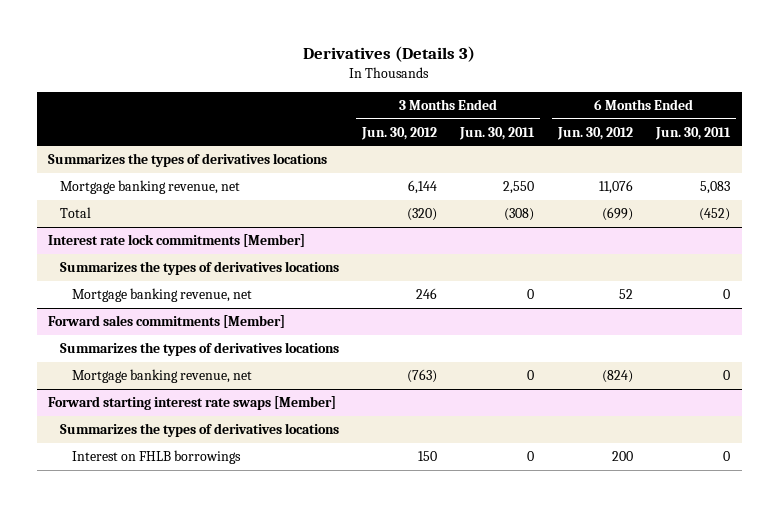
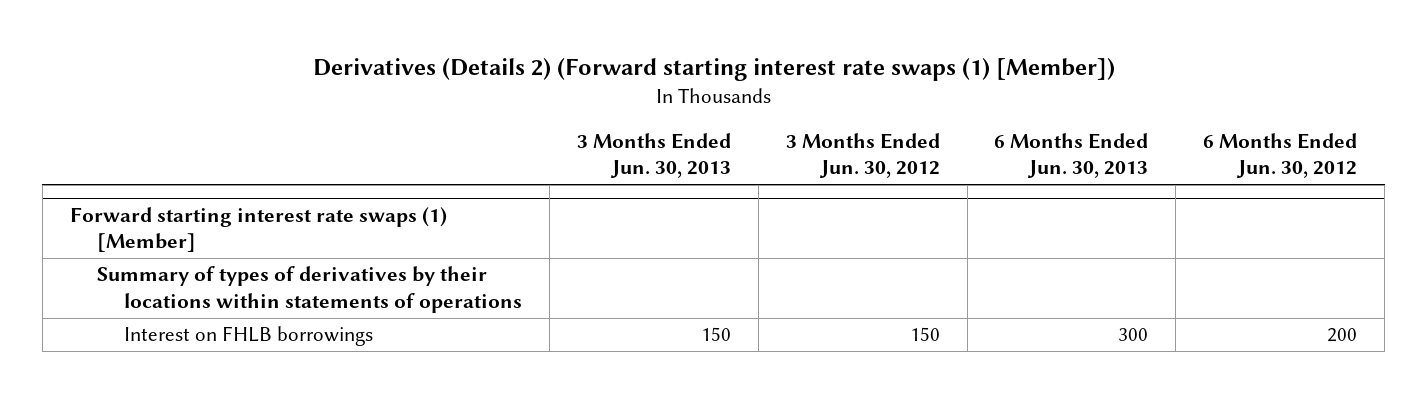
[303,45,476,62] Derivatives (Details 3) -> [312,57,1115,81] Derivatives (Details 2) (Forward starting interest rate swaps (1) [Member])
[459,126,536,140] Jun. 30, 2011 -> none
[654,126,731,140] Jun. 30, 2011 -> none
none -> [576,132,731,179] 3 Months Ended Jun. 30, 2013
none -> [994,132,1149,179] 6 Months Ended Jun. 30, 2013
[48,153,328,168] Summarizes the types of derivatives locations -> none
[59,180,240,195] Mortgage banking revenue, net -> none
[59,207,91,219] Total -> none
[48,234,306,248] Interest rate lock commitments [Member] -> none
[59,261,339,276] Summarizes the types of derivatives locations -> none
[71,288,252,303] Mortgage banking revenue, net -> none
[48,315,286,329] Forward sales commitments [Member] -> none
[59,342,339,357] Summarizes the types of derivatives locations -> none
[71,369,252,384] Mortgage banking revenue, net -> none
[59,423,339,438] Summarizes the types of derivatives locations -> none
[48,396,337,411] Forward starting interest rate swaps [Member] -> [69,206,447,253] Forward starting interest rate swaps (1) [Member]
none -> [96,266,522,314] Summary of types of derivatives by their locations within statements of operations

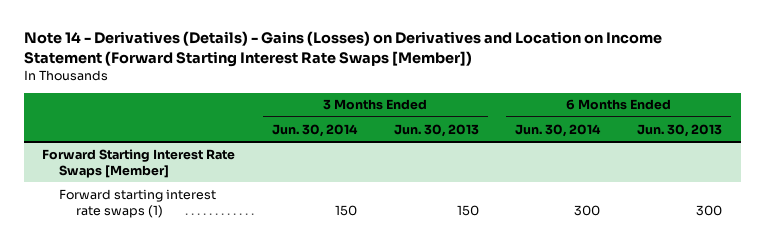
[312,57,1115,81] Derivatives (Details 2) (Forward starting interest rate swaps (1) [Member]) -> [23,31,662,68] Note 14 - Derivatives (Details) - Gains (Losses) on Derivatives and Location on Income Statement (Forward Starting Interest Rate Swaps [Member])
[785,132,940,179] 3 Months Ended Jun. 30, 2012 -> none
[1203,132,1358,179] 6 Months Ended Jun. 30, 2012 -> none
none -> [271,123,358,137] Jun. 30, 2014
none -> [515,123,602,137] Jun. 30, 2014
[96,266,522,314] Summary of types of derivatives by their locations within statements of operations -> none
[69,206,447,253] Forward starting interest rate swaps (1) [Member] -> [42,148,236,178] Forward Starting Interest Rate Swaps [Member]
[123,326,373,347] Interest on FHLB borrowings -> [58,188,216,218] Forward starting interest rate swaps (1)

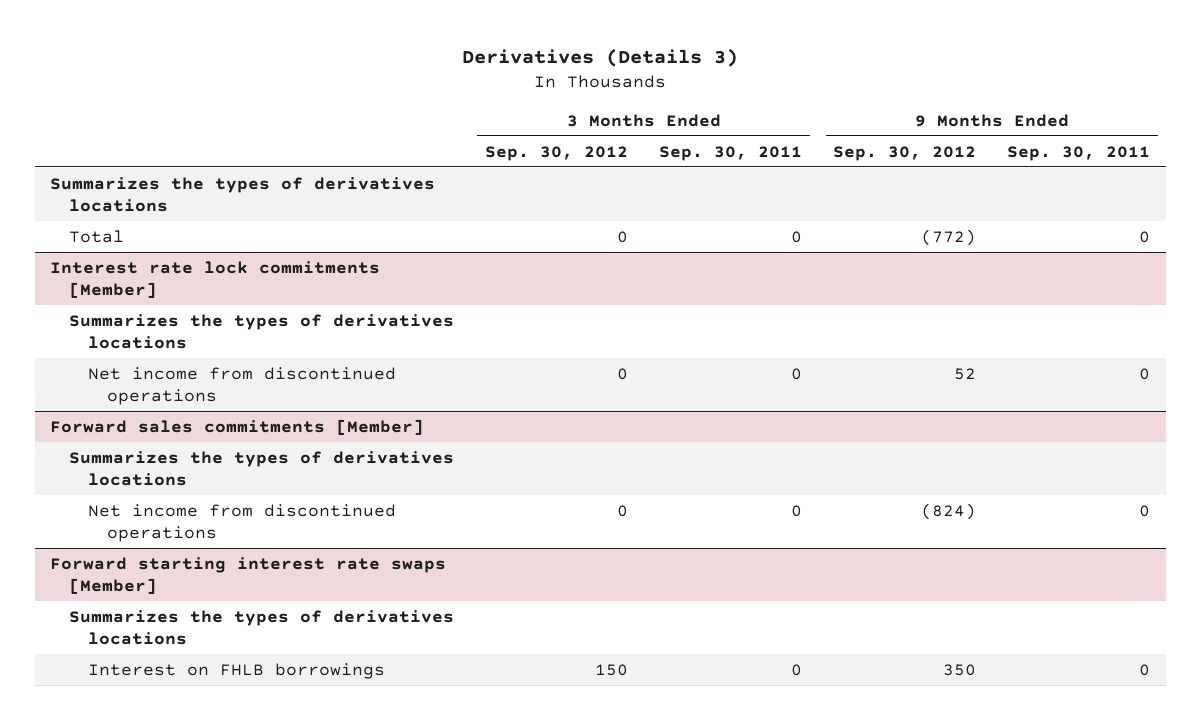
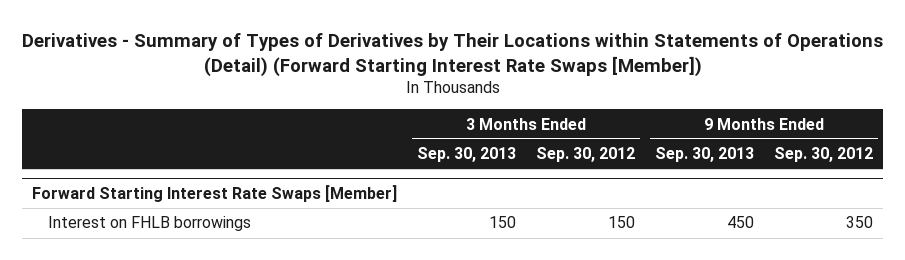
[462,48,739,67] Derivatives (Details 3) -> [21,32,883,77] Derivatives - Summary of Types of Derivatives by Their Locations within Statements of Operations (Detail) (Forward Starting Interest Rate Swaps [Member])
[659,145,803,161] Sep. 30, 2011 -> none
[1007,145,1151,161] Sep. 30, 2011 -> none
none -> [417,147,517,163] Sep. 30, 2013
none -> [655,147,755,163] Sep. 30, 2013
[50,176,436,212] Summarizes the types of derivatives locations -> none
[69,229,125,243] Total -> none
[50,260,381,298] Interest rate lock commitments [Member] -> none
[69,313,455,349] Summarizes the types of derivatives locations -> none
[87,366,396,405] Net income from discontinued operations -> none
[50,418,425,435] Forward sales commitments [Member] -> none
[69,450,455,486] Summarizes the types of derivatives locations -> none
[87,503,396,542] Net income from discontinued operations -> none
[69,609,455,645] Summarizes the types of derivatives locations -> none
[50,556,447,594] Forward starting interest rate swaps [Member] -> [31,185,397,203] Forward Starting Interest Rate Swaps [Member]

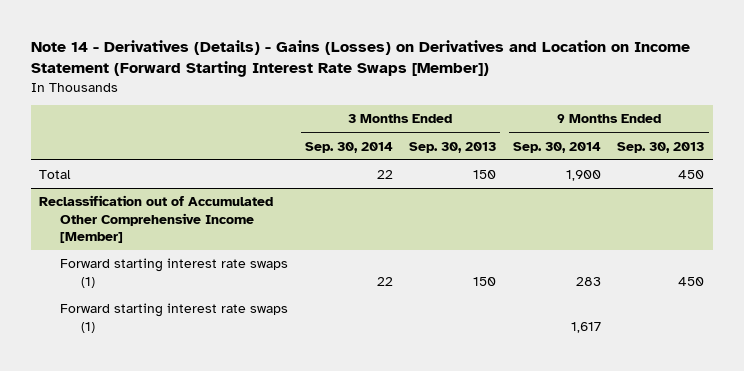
[21,32,883,77] Derivatives - Summary of Types of Derivatives by Their Locations within Statements of Operations (Detail) (Forward Starting Interest Rate Swaps [Member]) -> [30,40,690,78] Note 14 - Derivatives (Details) - Gains (Losses) on Derivatives and Location on Income Statement (Forward Starting Interest Rate Swaps [Member])
[536,147,636,163] Sep. 30, 2012 -> none
[774,147,874,163] Sep. 30, 2012 -> none
none -> [304,141,393,153] Sep. 30, 2014
none -> [512,141,601,153] Sep. 30, 2014
[31,185,397,203] Forward Starting Interest Rate Swaps [Member] -> none
none -> [39,170,72,180] Total
none -> [39,195,274,244] Reclassification out of Accumulated Other Comprehensive Income [Member]
[47,216,251,232] Interest on FHLB borrowings -> [60,258,289,288] Forward starting interest rate swaps (1)
none -> [60,303,289,333] Forward starting interest rate swaps (1)

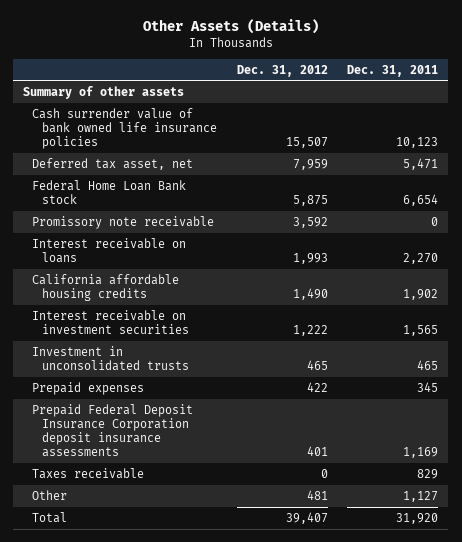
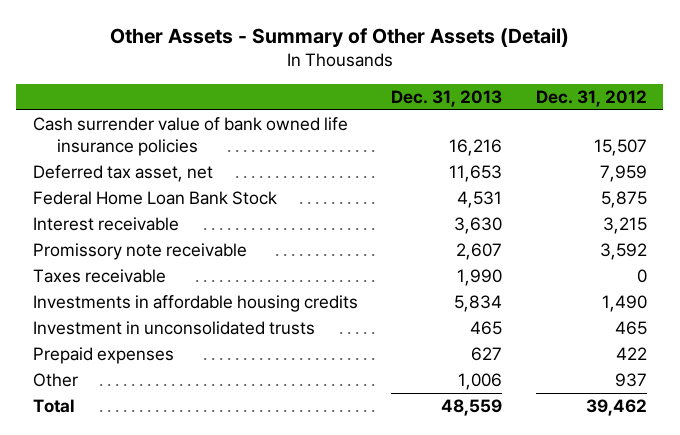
[142,19,319,35] Other Assets (Details) -> [109,28,569,48] Other Assets - Summary of Other Assets (Detail)
[347,64,439,77] Dec. 31, 2011 -> none
none -> [391,89,503,107] Dec. 31, 2013
[23,85,185,99] Summary of other assets -> none
[32,179,187,205] Federal Home Loan Bank stock -> [33,191,278,206] Federal Home Loan Bank Stock
none -> [33,217,180,232] Interest receivable
[32,237,187,264] Interest receivable on loans -> none
[32,309,189,335] Interest receivable on investment securities -> none
[32,467,145,479] Taxes receivable -> [33,269,167,284] Taxes receivable
[32,273,180,302] California affordable housing credits -> [33,295,359,313] Investments in affordable housing credits
[32,403,194,458] Prepaid Federal Deposit Insurance Corporation deposit insurance assessments -> none
[306,489,328,500] 481 -> [614,373,647,388] 937
[285,511,328,524] 39,407 -> [585,399,647,417] 39,462

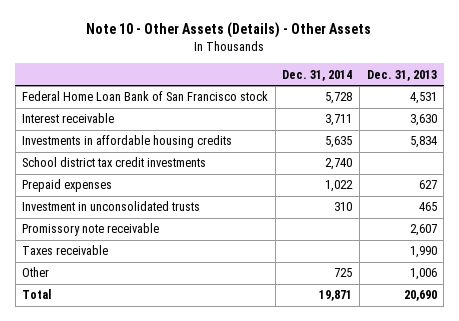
[109,28,569,48] Other Assets - Summary of Other Assets (Detail) -> [86,22,372,39] Note 10 - Other Assets (Details) - Other Assets
[535,89,647,107] Dec. 31, 2012 -> none
none -> [282,69,353,81] Dec. 31, 2014
[33,117,349,156] Cash surrender value of bank owned life insurance policies -> none
[33,165,214,183] Deferred tax asset, net -> none
[33,191,278,206] Federal Home Loan Bank Stock -> [22,91,269,102] Federal Home Loan Bank of San Francisco stock
none -> [22,157,207,168] School district tax credit investments
[33,321,316,336] Investment in unconsolidated trusts -> [22,201,201,212] Investment in unconsolidated trusts
[33,243,248,261] Promissory note receivable -> [22,223,160,237] Promissory note receivable
[33,269,167,284] Taxes receivable -> [22,245,109,256] Taxes receivable
[441,399,503,417] 48,559 -> [403,290,437,302] 20,690

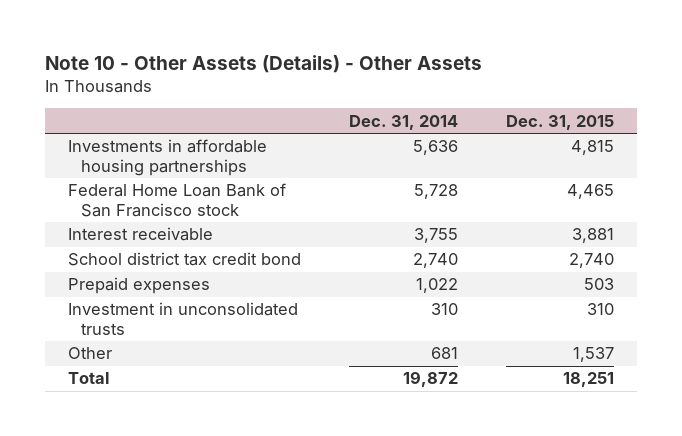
[366,69,437,81] Dec. 31, 2013 -> none
none -> [505,114,614,130] Dec. 31, 2015
none -> [68,139,268,176] Investments in affordable housing partnerships
[22,135,233,149] Investments in affordable housing credits -> none
[325,114,353,127] 3,711 -> [414,228,459,244] 3,755
[22,157,207,168] School district tax credit investments -> [68,252,302,267] School district tax credit bond
[22,223,160,237] Promissory note receivable -> none
[22,245,109,256] Taxes receivable -> none
[334,268,353,278] 725 -> [431,347,459,360] 681
[319,290,353,302] 19,871 -> [403,371,459,388] 19,872

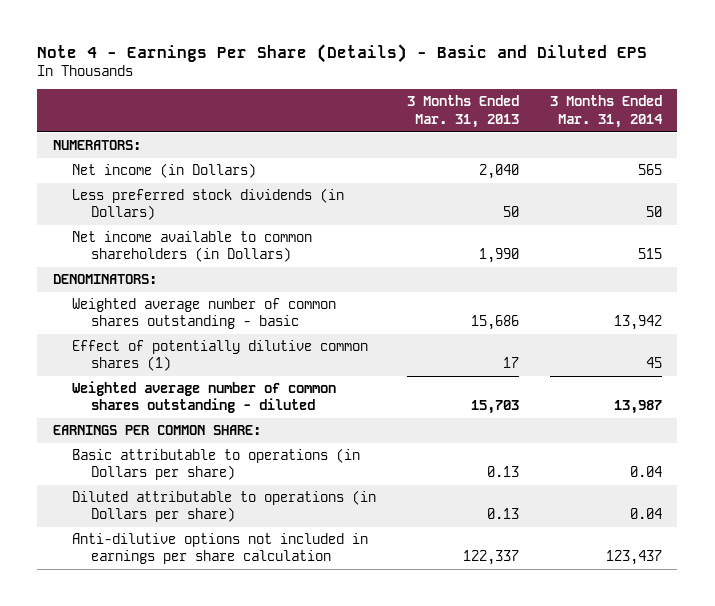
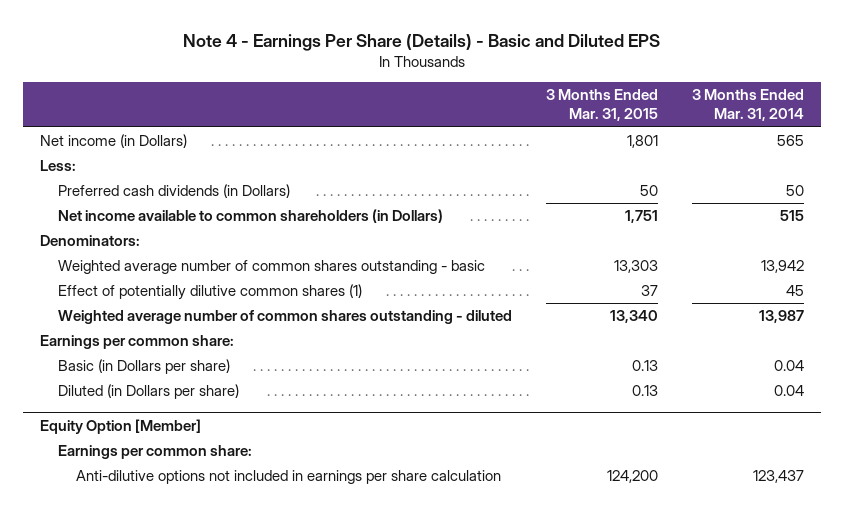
[406,95,519,128] 3 Months Ended Mar. 31, 2013 -> none
none -> [545,89,658,122] 3 Months Ended Mar. 31, 2015
[52,140,141,151] NUMERATORS: -> none
none -> [40,160,77,172] Less:
[71,188,344,221] Less preferred stock dividends (in Dollars) -> [58,184,291,199] Preferred cash dividends (in Dollars)
[52,274,157,285] DENOMINATORS: -> [40,235,141,247] Denominators:
[52,425,261,436] EARNINGS PER COMMON SHARE: -> [40,335,235,350] Earnings per common share:
[71,448,360,481] Basic attributable to operations (in Dollars per share) -> [58,359,231,375] Basic (in Dollars per share)
[71,490,376,523] Diluted attributable to operations (in Dollars per share) -> [58,384,240,400] Diluted (in Dollars per share)
none -> [40,418,202,434] Equity Option [Member]
none -> [58,445,253,460] Earnings per common share:

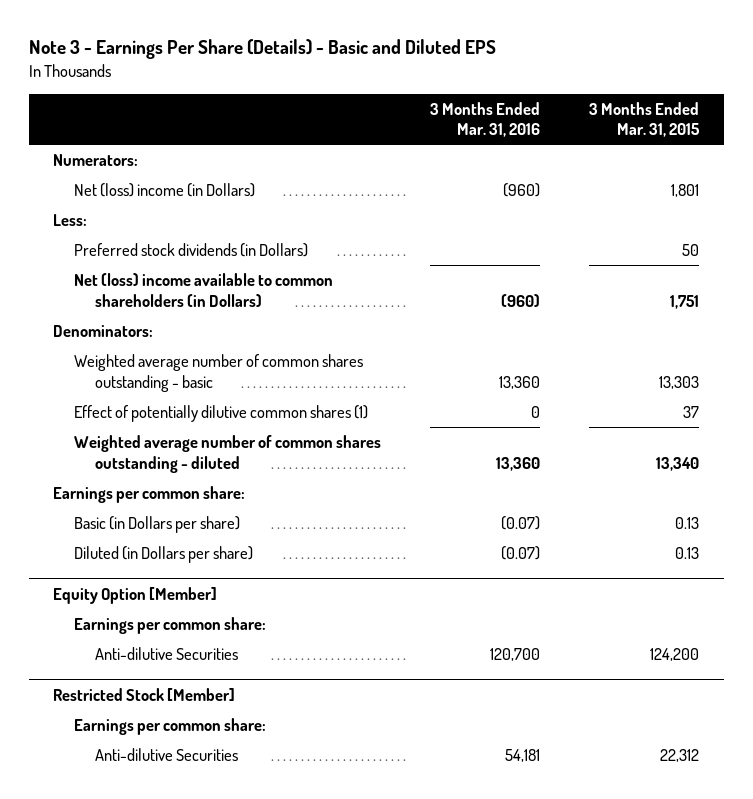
[183,33,661,51] Note 4 - Earnings Per Share (Details) - Basic and Diluted EPS -> [28,39,496,60] Note 3 - Earnings Per Share (Details) - Basic and Diluted EPS
[691,89,804,122] 3 Months Ended Mar. 31, 2014 -> none
none -> [430,101,541,138] 3 Months Ended Mar. 31, 2016
none -> [53,154,139,167] Numerators:
[40,134,188,149] Net income (in Dollars) -> [73,183,255,198] Net (loss) income (in Dollars)
[58,184,291,199] Preferred cash dividends (in Dollars) -> [73,243,308,258] Preferred stock dividends (in Dollars)
[58,209,444,224] Net income available to common shareholders (in Dollars) -> [73,273,333,307] Net (loss) income available to common shareholders (in Dollars)
[75,470,501,485] Anti-dilutive options not included in earnings per share calculation -> [94,647,238,661] Anti-dilutive Securities
none -> [53,687,236,701] Restricted Stock [Member]
none -> [73,718,266,736] Earnings per common share:
none -> [94,748,238,762] Anti-dilutive Securities

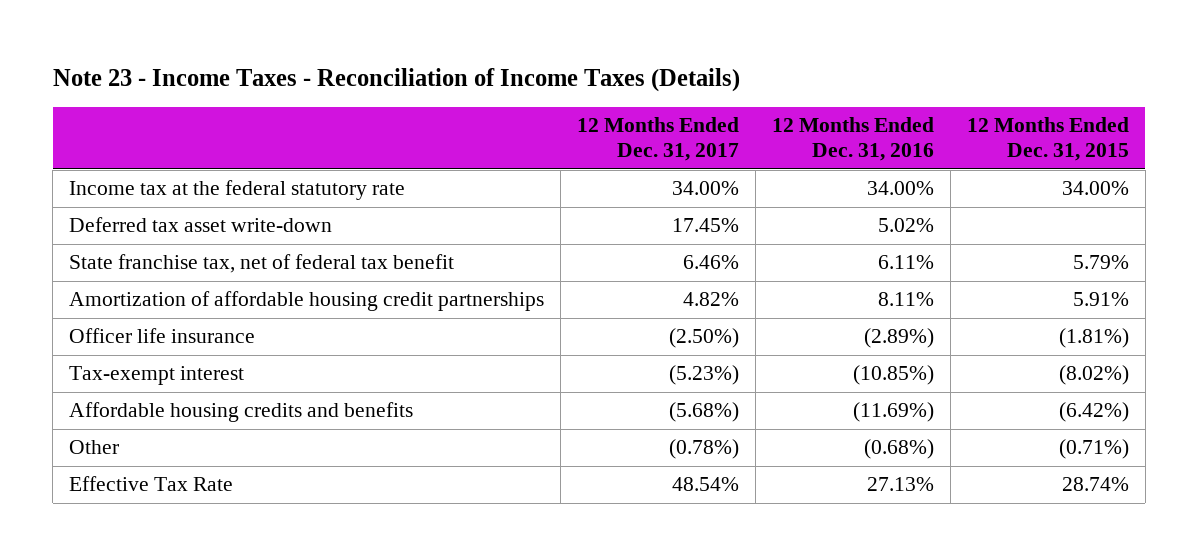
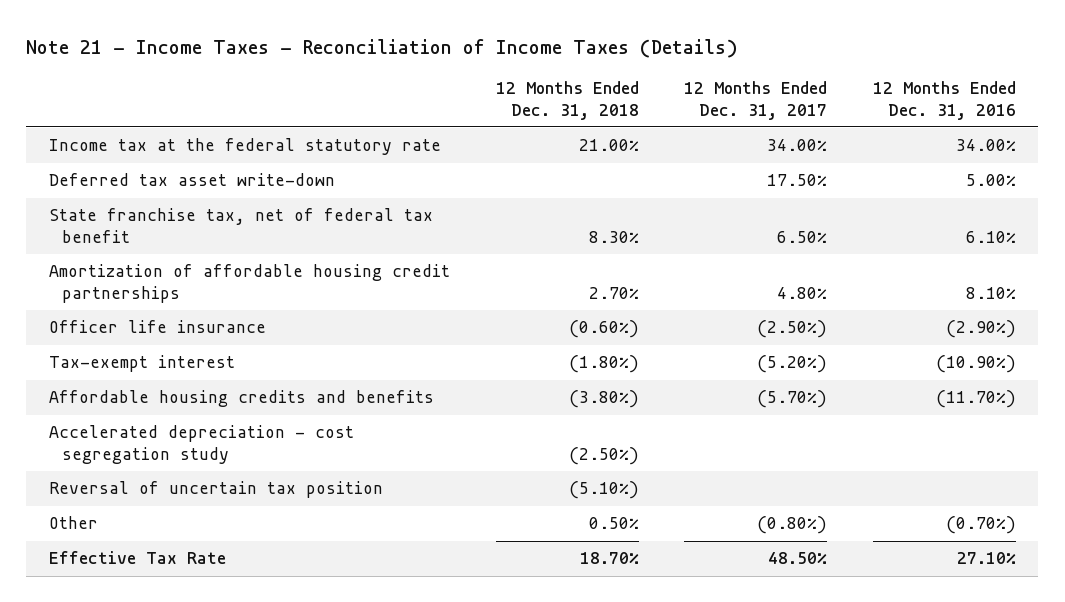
[52,67,740,92] Note 23 - Income Taxes - Reconciliation of Income Taxes (Details) -> [26,38,739,58] Note 21 - Income Taxes - Reconciliation of Income Taxes (Details)
[966,117,1129,162] 12 Months Ended Dec. 31, 2015 -> none
none -> [495,81,639,120] 12 Months Ended Dec. 31, 2018
[672,218,740,233] 17.45% -> [767,174,828,187] 17.50%
[878,218,935,233] 5.02% -> [965,174,1016,187] 5.00%
[683,255,740,270] 6.46% -> [777,230,828,243] 6.50%
[878,255,935,270] 6.11% -> [965,230,1016,243] 6.10%
[683,292,740,307] 4.82% -> [777,286,828,299] 4.80%
[878,292,935,307] 8.11% -> [965,286,1016,299] 8.10%
[864,328,935,349] (2.89%) -> [945,320,1016,339] (2.90%)
[669,365,740,386] (5.23%) -> [757,355,828,374] (5.20%)
[853,365,935,386] (10.85%) -> [935,355,1016,374] (10.90%)
[669,402,740,423] (5.68%) -> [757,390,828,409] (5.70%)
[853,402,935,423] (11.69%) -> [935,390,1016,409] (11.70%)
none -> [48,425,354,464] Accelerated depreciation - cost segregation study
none -> [48,481,383,499] Reversal of uncertain tax position
[669,439,740,460] (0.78%) -> [757,516,828,535] (0.80%)
[864,439,935,460] (0.68%) -> [945,516,1016,535] (0.70%)
[672,477,740,492] 48.54% -> [768,552,828,565] 48.50%
[867,477,935,492] 27.13% -> [956,552,1016,565] 27.10%

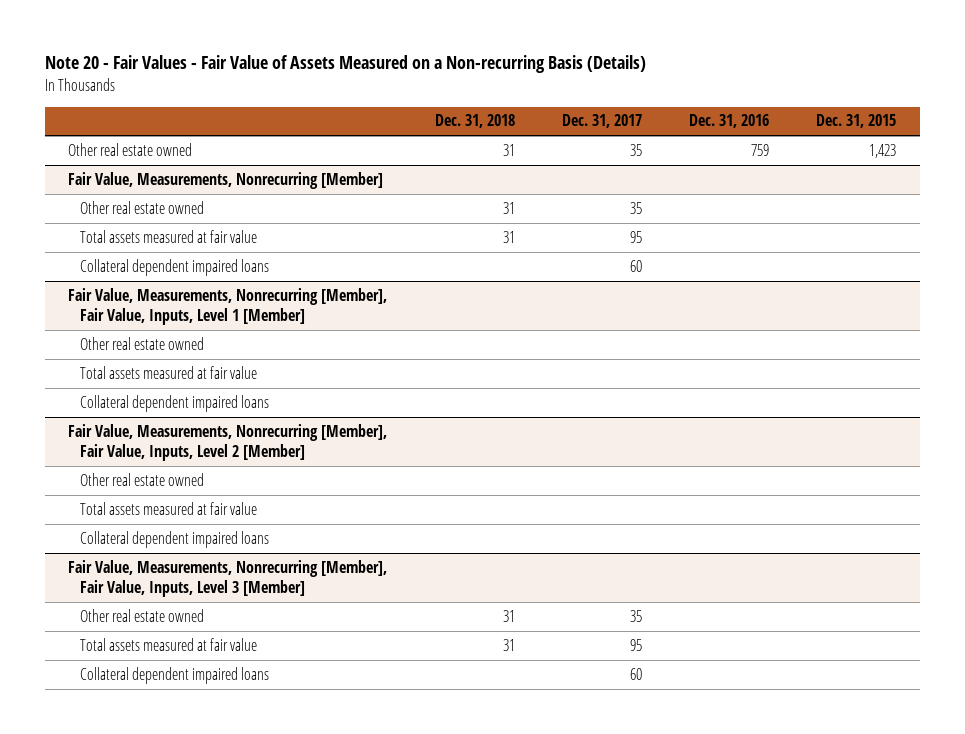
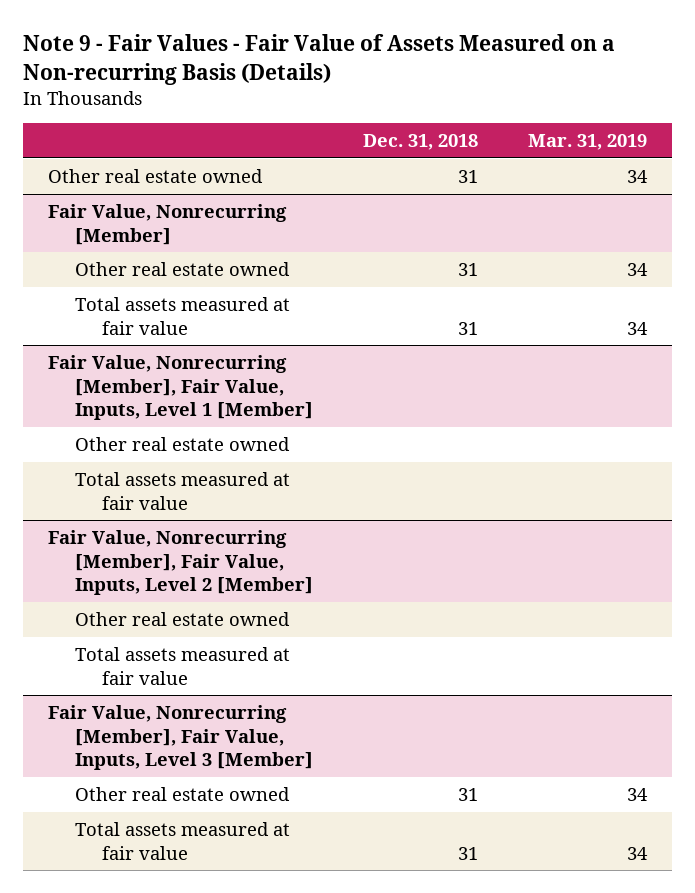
[44,55,646,74] Note 20 - Fair Values - Fair Value of Assets Measured on a Non-recurring Basis (Details) -> [22,34,615,85] Note 9 - Fair Values - Fair Value of Assets Measured on a Non-recurring Basis (Details)
[561,114,642,129] Dec. 31, 2017 -> none
[688,114,769,129] Dec. 31, 2016 -> none
[816,114,897,129] Dec. 31, 2015 -> none
none -> [528,134,648,151] Mar. 31, 2019
[68,171,384,189] Fair Value, Measurements, Nonrecurring [Member] -> [47,204,287,245] Fair Value, Nonrecurring [Member]
[80,258,270,276] Collateral dependent impaired loans -> none
[68,287,388,326] Fair Value, Measurements, Nonrecurring [Member], Fair Value, Inputs, Level 1 [Member] -> [47,355,313,420] Fair Value, Nonrecurring [Member], Fair Value, Inputs, Level 1 [Member]
[80,394,270,412] Collateral dependent impaired loans -> none
[68,423,388,462] Fair Value, Measurements, Nonrecurring [Member], Fair Value, Inputs, Level 2 [Member] -> [47,530,313,595] Fair Value, Nonrecurring [Member], Fair Value, Inputs, Level 2 [Member]
[80,530,270,548] Collateral dependent impaired loans -> none
[68,559,388,598] Fair Value, Measurements, Nonrecurring [Member], Fair Value, Inputs, Level 3 [Member] -> [47,705,313,770] Fair Value, Nonrecurring [Member], Fair Value, Inputs, Level 3 [Member]
[80,666,270,684] Collateral dependent impaired loans -> none

